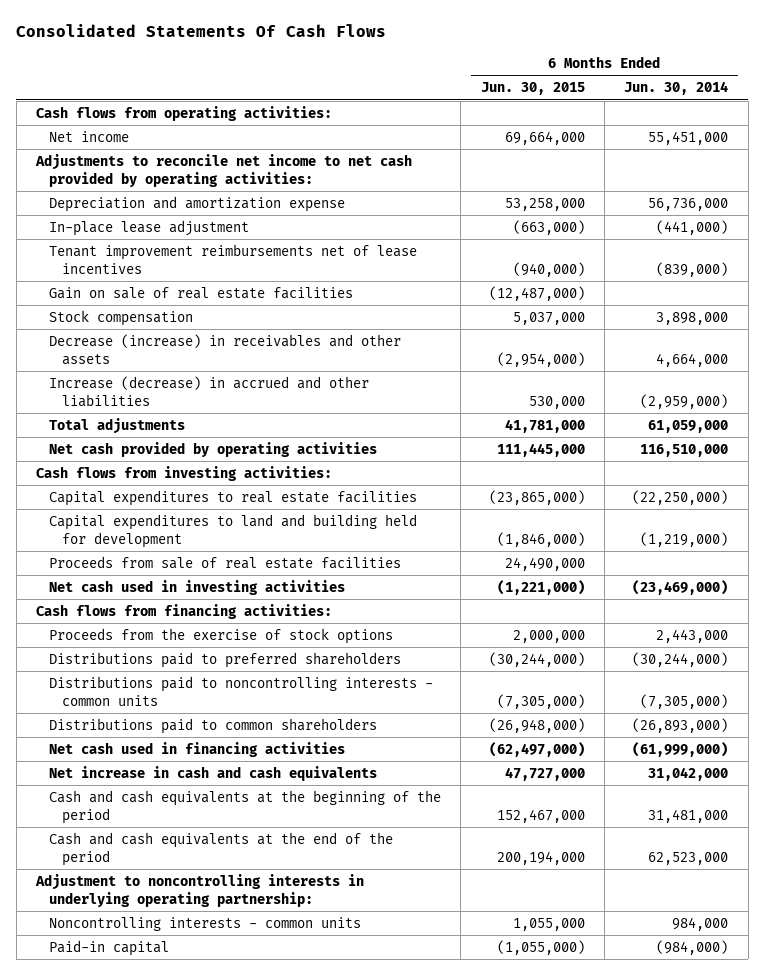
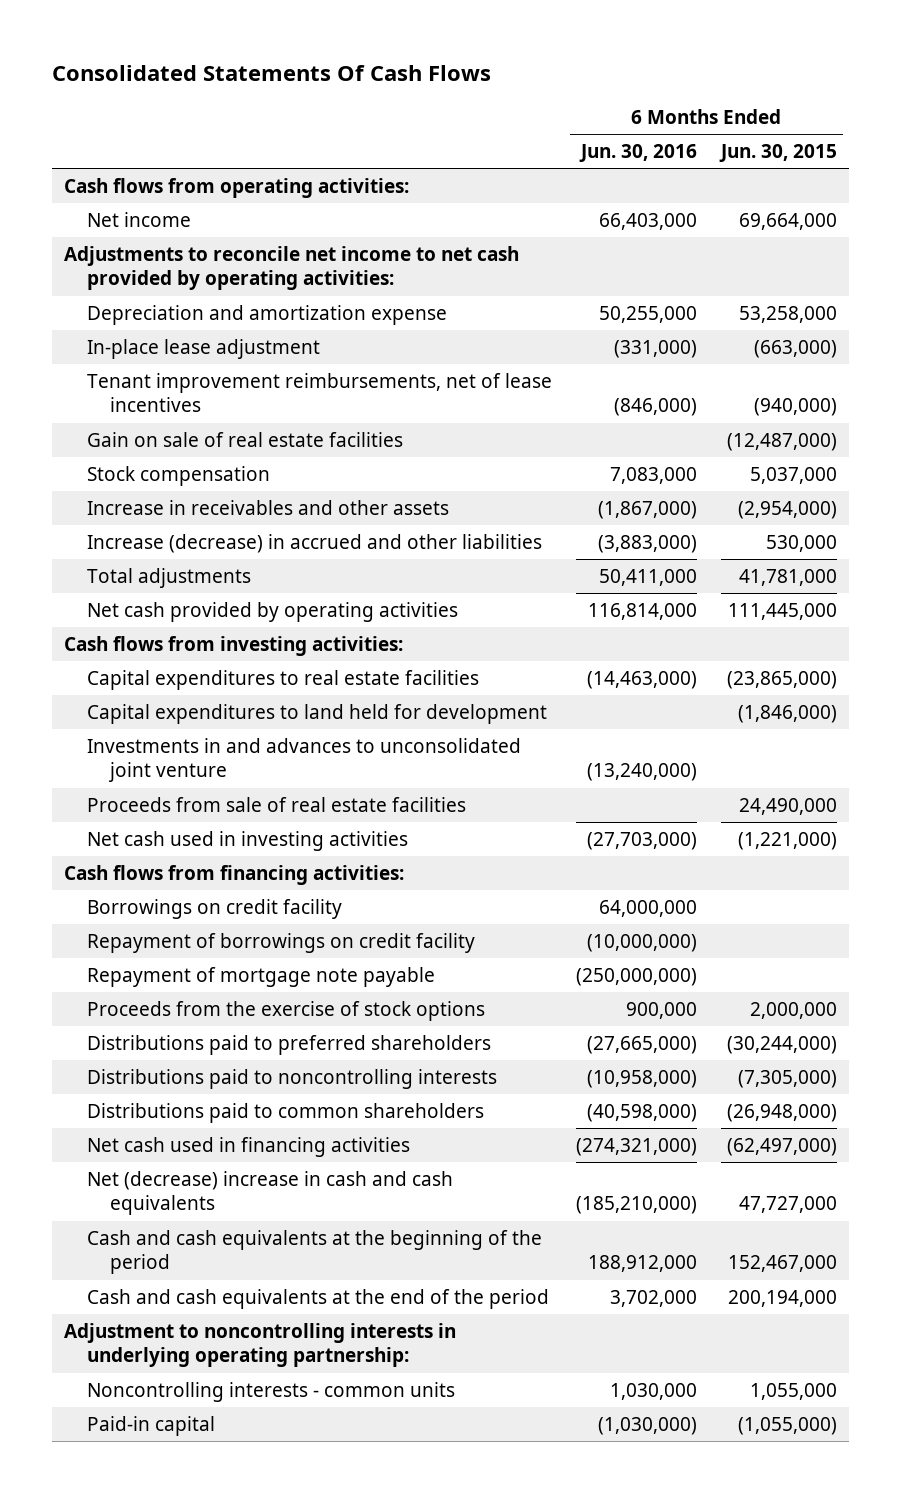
[624,81,729,96] Jun. 30, 2014 -> none
none -> [578,144,697,163] Jun. 30, 2016
[48,243,417,274] Tenant improvement reimbursements net of lease incentives -> [86,372,552,413] Tenant improvement reimbursements, net of lease incentives
[48,333,401,365] Decrease (increase) in receivables and other assets -> [86,499,449,515] Increase in receivables and other assets
[48,513,417,548] Capital expenditures to land and building held for development -> [86,703,547,724] Capital expenditures to land held for development
none -> [86,737,521,783] Investments in and advances to unconsolidated joint venture
none -> [86,898,342,919] Borrowings on credit facility
none -> [86,932,475,953] Repayment of borrowings on credit facility
none -> [86,966,435,987] Repayment of mortgage note payable
[48,675,433,706] Distributions paid to noncontrolling interests - common units -> [86,1068,497,1089] Distributions paid to noncontrolling interests
[48,765,377,781] Net increase in cash and cash equivalents -> [86,1170,453,1216] Net (decrease) increase in cash and cash equivalents

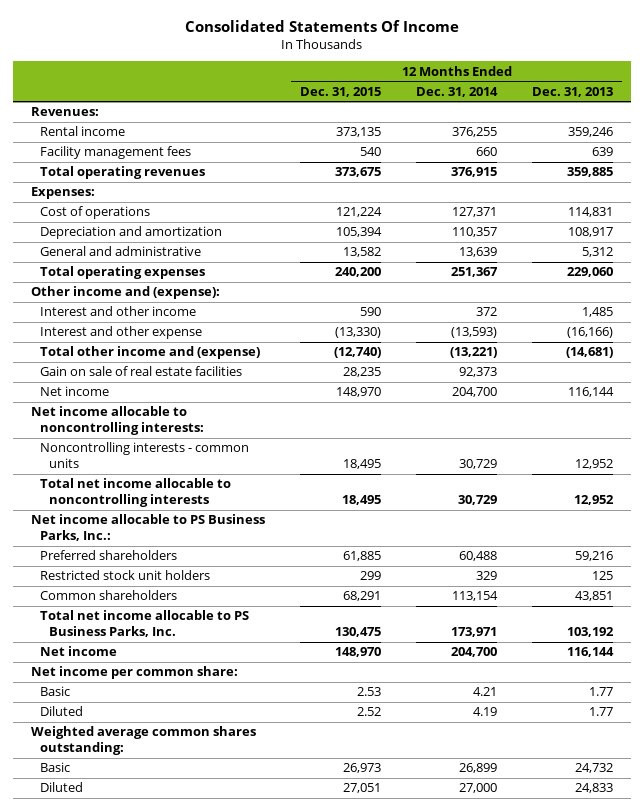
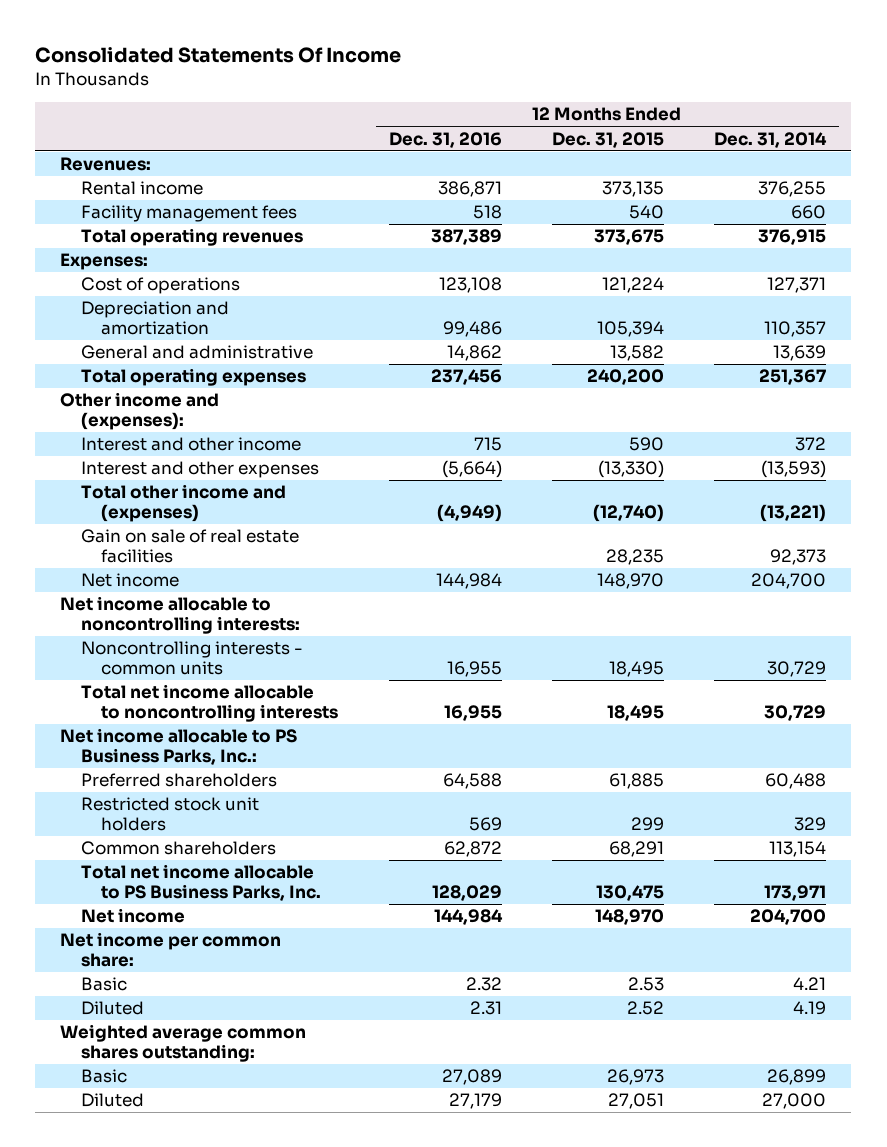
[532,86,614,97] Dec. 31, 2013 -> none
none -> [388,131,502,148] Dec. 31, 2016
[30,286,220,300] Other income and (expense): -> [60,392,220,431] Other income and (expenses):
[39,326,202,340] Interest and other expense -> [80,461,319,479] Interest and other expenses
[39,346,260,360] Total other income and (expense) -> [80,484,286,523] Total other income and (expenses)

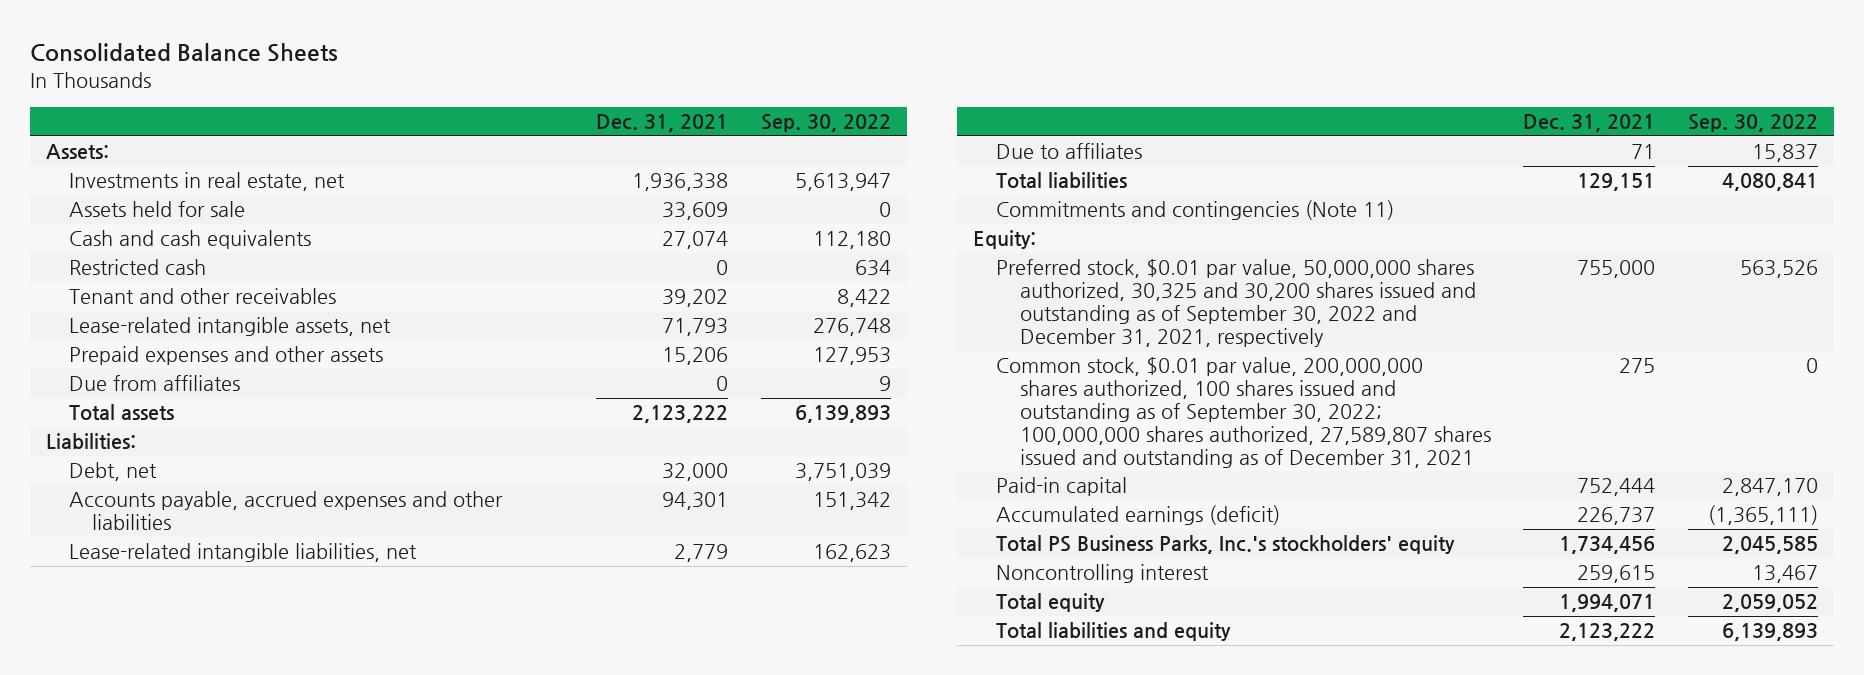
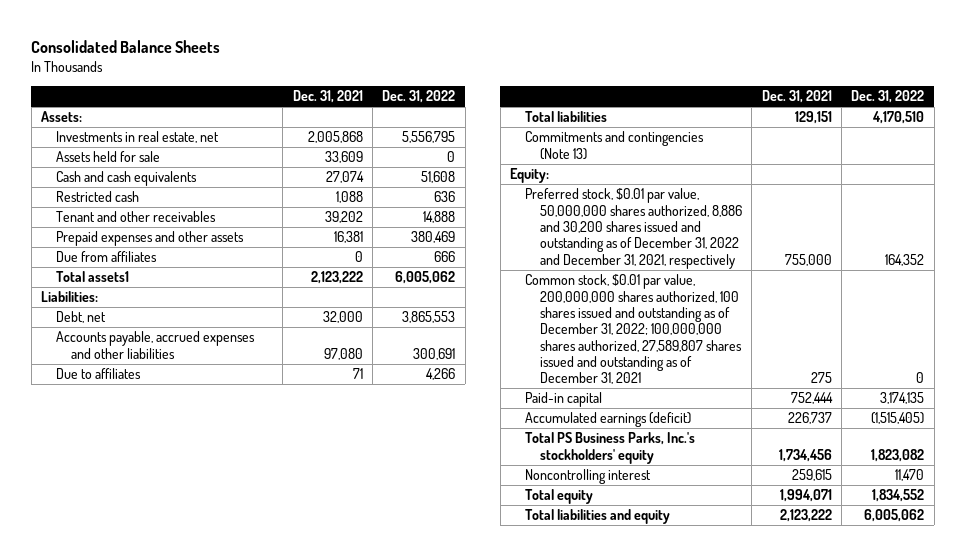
[760,114,891,133] Sep. 30, 2022 -> none
none -> [382,90,456,104] Dec. 31, 2022
[632,173,729,192] 1,936,338 -> [307,131,363,144] 2,005,868
[716,260,729,276] 0 -> [335,191,363,204] 1,088
[69,317,392,337] Lease-related intangible assets, net -> none
[662,347,729,366] 15,206 -> [333,231,363,244] 16,381
[69,404,175,421] Total assets -> [55,271,129,283] Total assets1
[69,543,418,563] Lease-related intangible liabilities, net -> none
[662,492,729,511] 94,301 -> [323,347,363,360] 97,080
[996,200,1395,221] Commitments and contingencies (Note 11) -> [525,131,705,160] Commitments and contingencies (Note 13)
[996,259,1476,348] Preferred stock, $0.01 par value, 50,000,000 shares authorized, 30,325 and 30,200 shares issued and outstanding as of September 30, 2022 and December 31, 2021, respectively -> [525,188,742,269] Preferred stock, $0.01 par value, 50,000,000 shares authorized, 8,886 and 30,200 shares issued and outstanding as of December 31, 2022 and December 31, 2021, respectively
[996,357,1491,469] Common stock, $0.01 par value, 200,000,000 shares authorized, 100 shares issued and outstanding as of September 30, 2022; 100,000,000 shares authorized, 27,589,807 shares issued and outstanding as of December 31, 2021 -> [525,274,742,385] Common stock, $0.01 par value, 200,000,000 shares authorized, 100 shares issued and outstanding as of December 31, 2022; 100,000,000 shares authorized, 27,589,807 shares issued and outstanding as of December 31, 2021

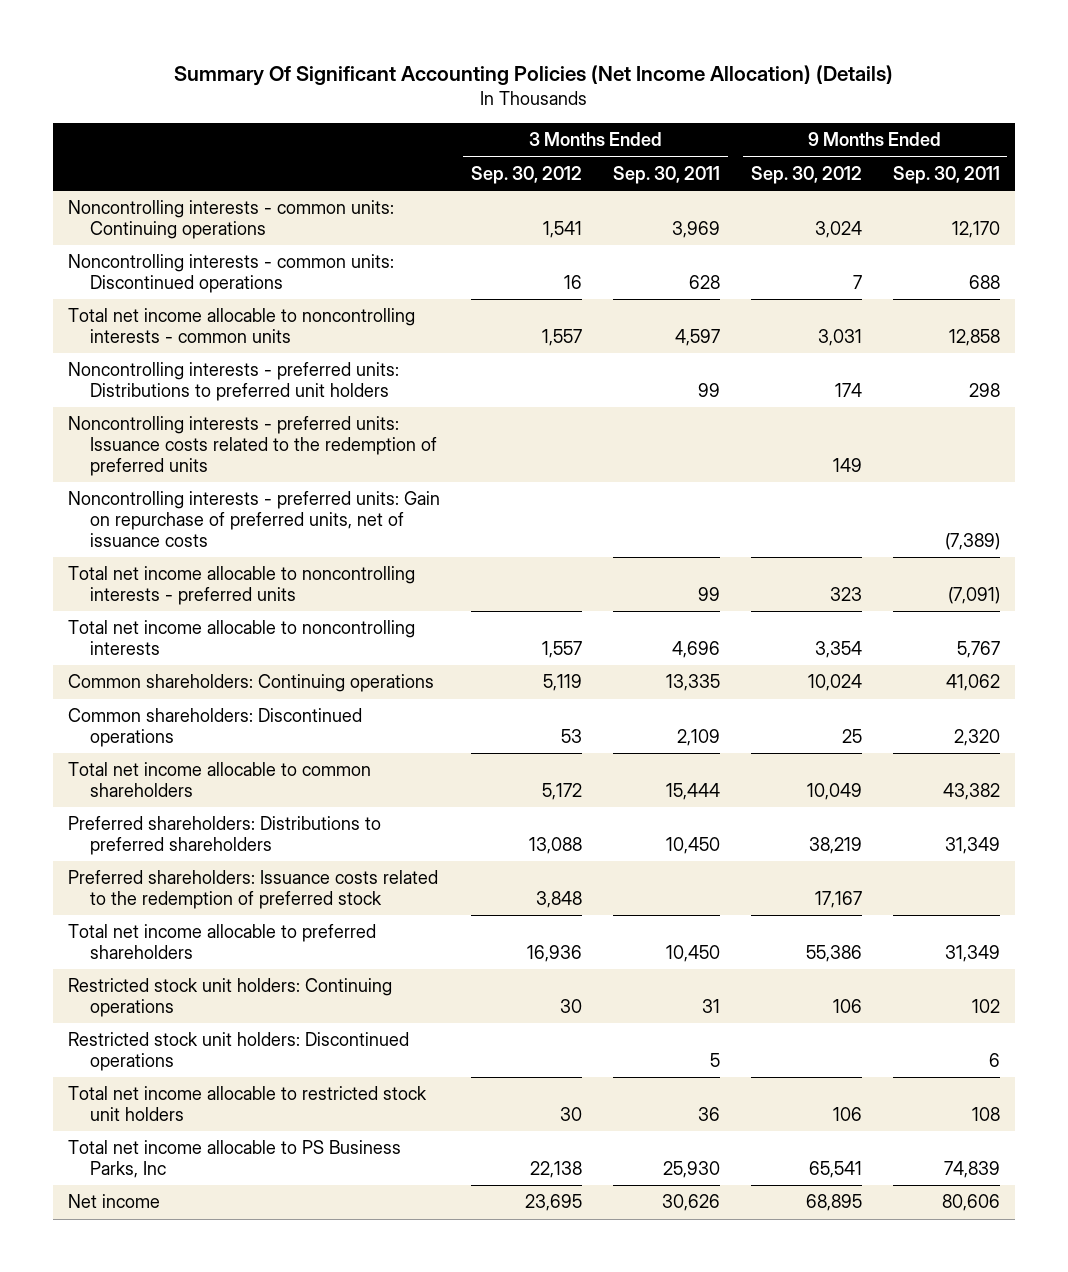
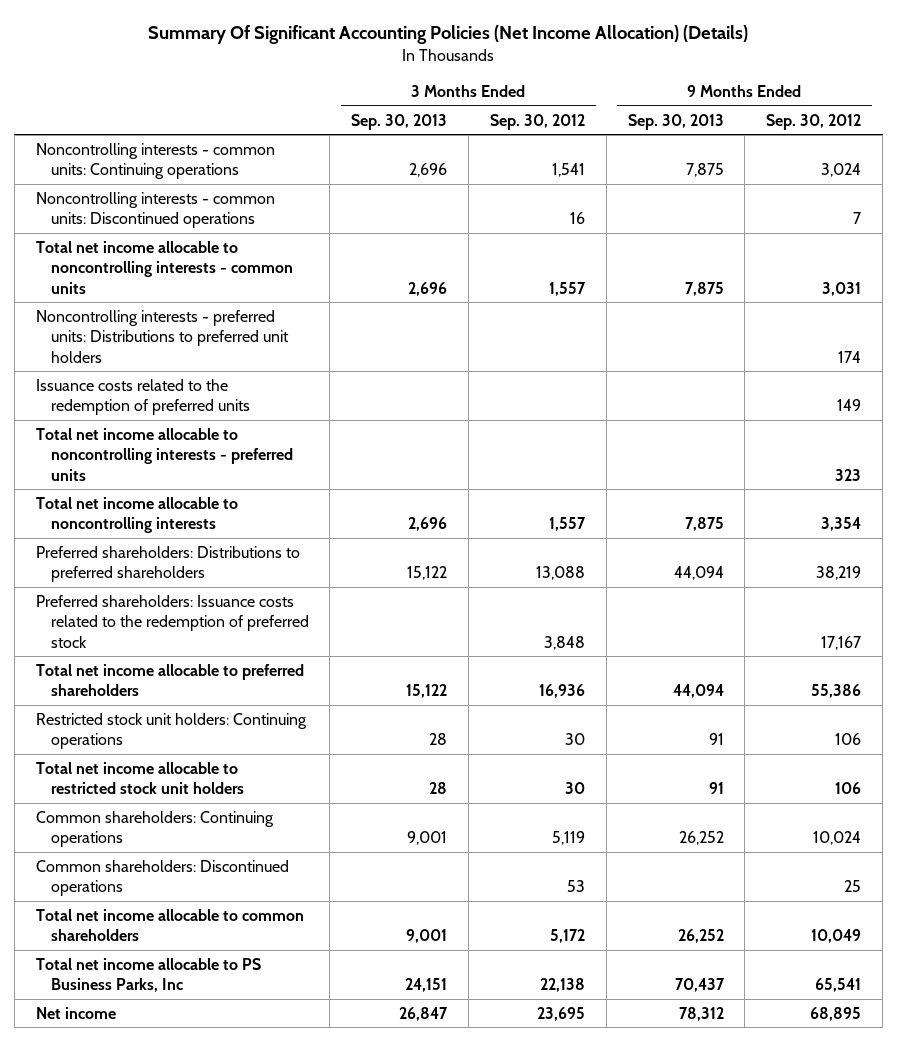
[612,165,720,184] Sep. 30, 2011 -> none
[892,165,1000,184] Sep. 30, 2011 -> none
none -> [351,113,448,130] Sep. 30, 2013
none -> [627,113,724,130] Sep. 30, 2013
[68,491,441,547] Noncontrolling interests - preferred units: Gain on repurchase of preferred units, net of issuance costs -> none
[68,416,437,476] Noncontrolling interests - preferred units: Issuance costs related to the redemption of preferred units -> [35,378,250,416] Issuance costs related to the redemption of preferred units
[68,1032,410,1072] Restricted stock unit holders: Discontinued operations -> none
[68,674,435,693] Common shareholders: Continuing operations -> [35,810,274,848] Common shareholders: Continuing operations
[68,708,363,748] Common shareholders: Discontinued operations -> [35,859,289,897] Common shareholders: Discontinued operations
[68,762,372,798] Total net income allocable to common shareholders -> [35,908,304,942] Total net income allocable to common shareholders

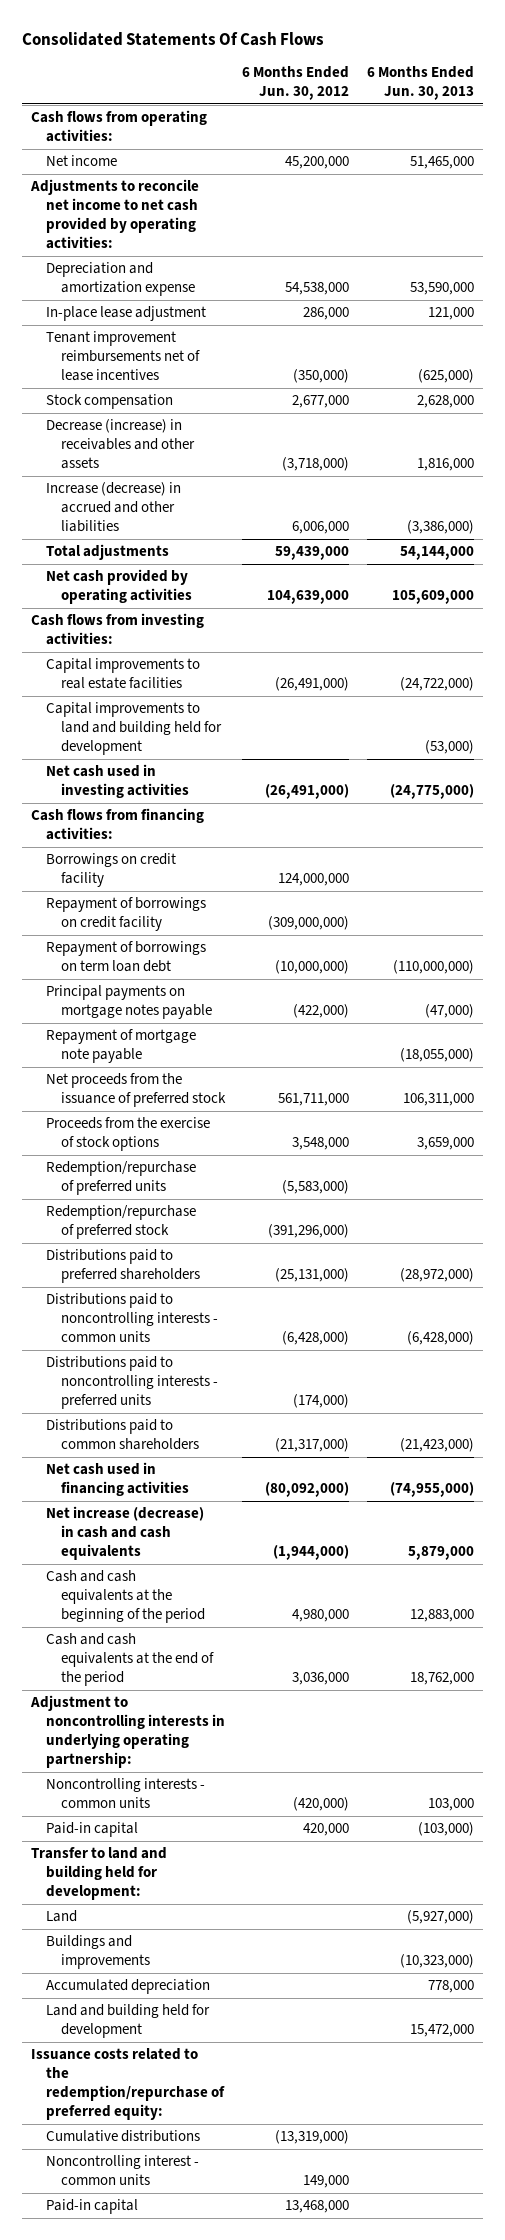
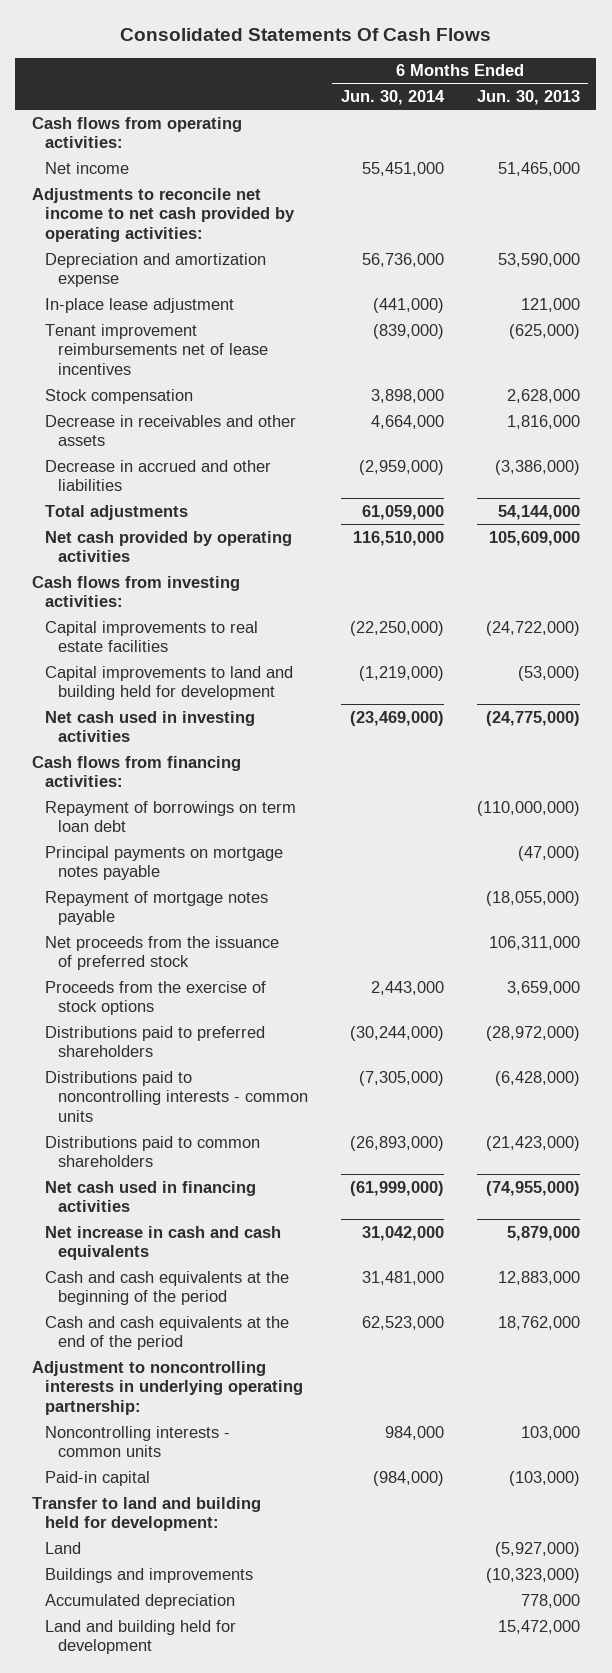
[242,65,350,100] 6 Months Ended Jun. 30, 2012 -> none
none -> [340,90,445,106] Jun. 30, 2014
[45,419,195,470] Decrease (increase) in receivables and other assets -> [44,414,296,447] Decrease in receivables and other assets
[45,482,181,533] Increase (decrease) in accrued and other liabilities -> [44,459,271,492] Decrease in accrued and other liabilities
[45,853,176,888] Borrowings on credit facility -> none
[45,897,206,932] Repayment of borrowings on credit facility -> none
[45,1029,196,1064] Repayment of mortgage note payable -> [44,890,268,926] Repayment of mortgage notes payable
[45,1161,196,1196] Redemption/repurchase of preferred units -> none
[45,1205,196,1240] Redemption/repurchase of preferred stock -> none
[45,1356,218,1410] Distributions paid to noncontrolling interests - preferred units -> none
[45,1506,204,1561] Net increase (decrease) in cash and cash equivalents -> [44,1225,281,1261] Net increase in cash and cash equivalents
[30,2048,225,2120] Issuance costs related to the redemption/repurchase of preferred equity: -> none
[45,2130,200,2143] Cumulative distributions -> none
[45,2155,199,2186] Noncontrolling interest - common units -> none
[45,2199,138,2215] Paid-in capital -> none

